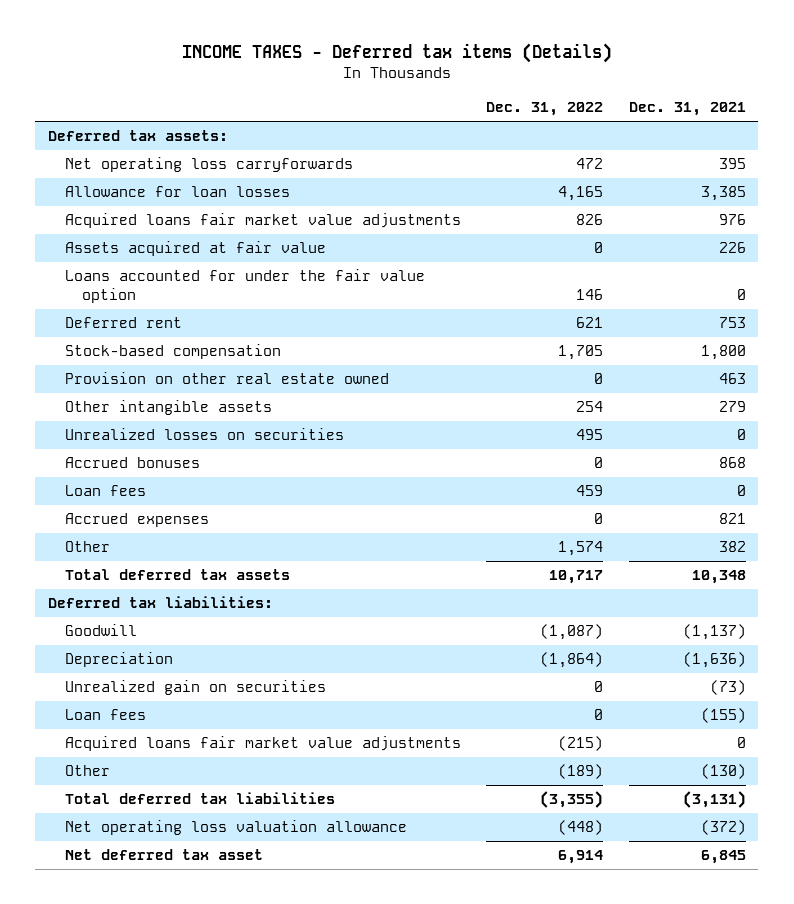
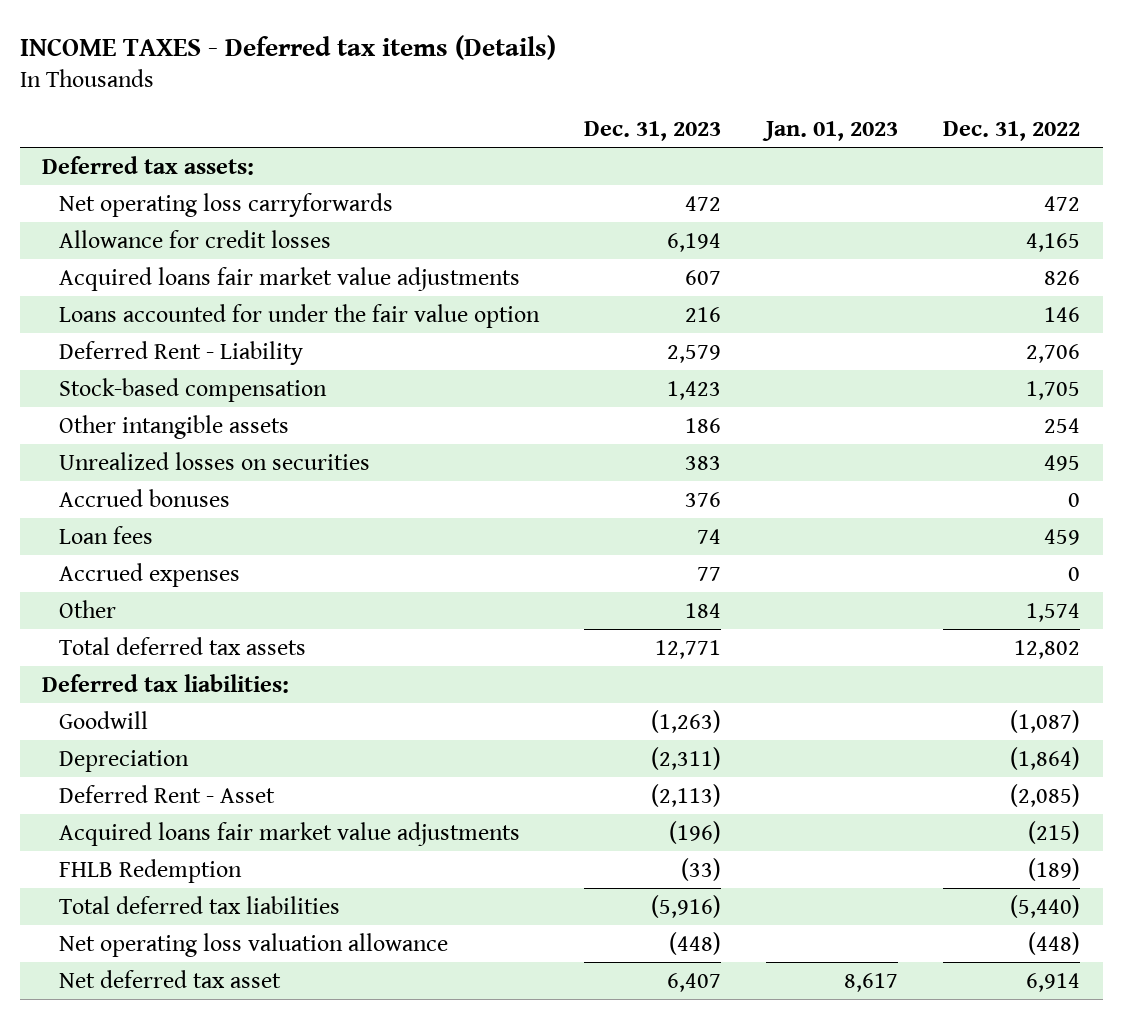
[628,102,746,117] Dec. 31, 2021 -> none
none -> [584,121,722,142] Dec. 31, 2023
none -> [762,121,899,142] Jan. 01, 2023
[65,186,291,198] Allowance for loan losses -> [59,229,332,248] Allowance for credit losses
[65,241,327,257] Assets acquired at fair value -> none
[65,317,183,329] Deferred rent -> [59,340,304,365] Deferred Rent - Liability
[576,317,604,329] 621 -> [1026,343,1081,363] 2,706
[65,372,390,385] Provision on other real estate owned -> none
[549,570,604,585] 10,717 -> [1014,639,1081,659] 12,802
[65,680,327,696] Unrealized gain on securities -> none
[65,709,147,721] Loan fees -> none
none -> [59,784,276,803] Deferred Rent - Asset
[65,765,111,777] Other -> [59,858,243,883] FHLB Redemption
[540,791,604,809] (3,355) -> [1010,894,1081,918] (5,440)

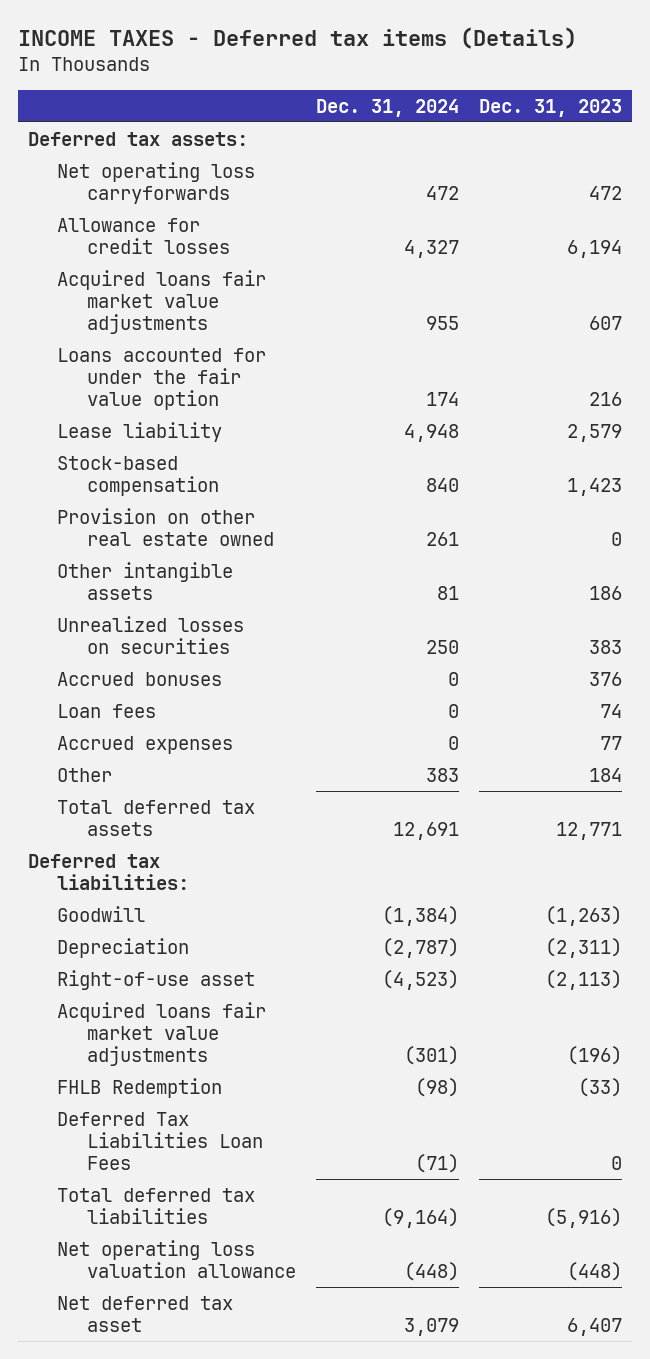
[762,121,899,142] Jan. 01, 2023 -> none
[943,121,1081,142] Dec. 31, 2022 -> none
none -> [315,98,459,117] Dec. 31, 2024
[59,340,304,365] Deferred Rent - Liability -> [57,421,223,442] Lease liability
none -> [57,507,274,546] Provision on other real estate owned
[59,784,276,803] Deferred Rent - Asset -> [57,969,256,990] Right-of-use asset
none -> [57,1111,263,1170] Deferred Tax Liabilities Loan Fees

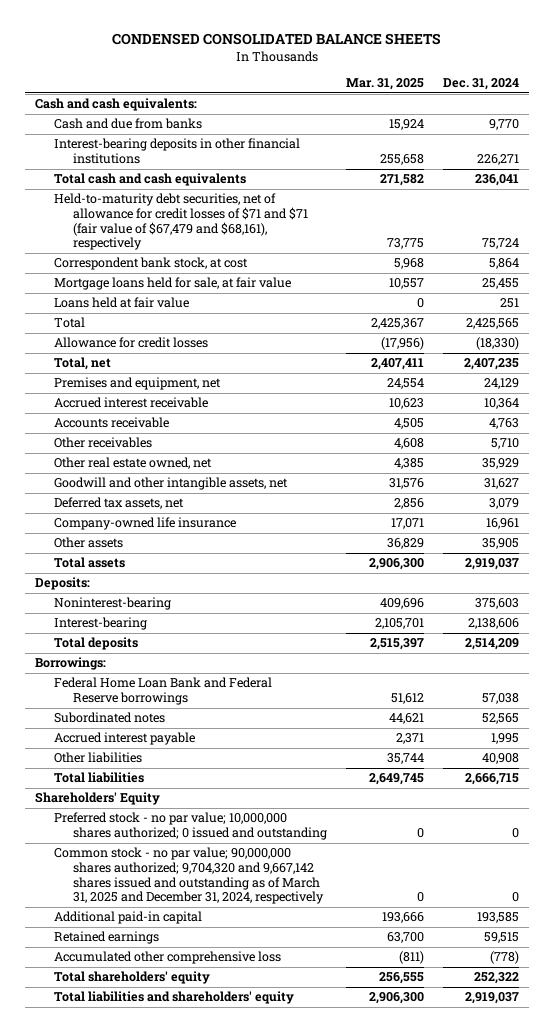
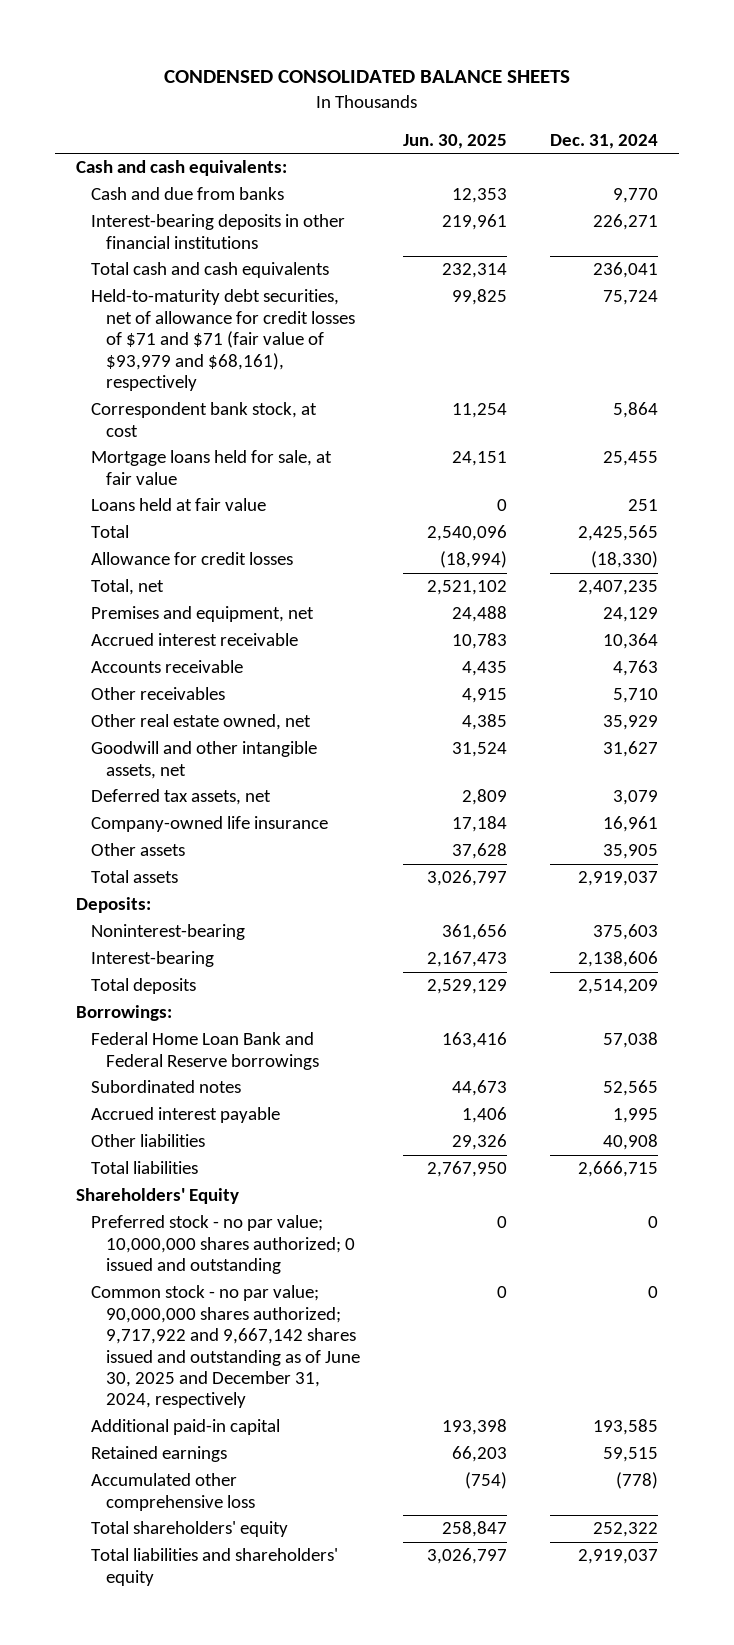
[346,78,425,91] Mar. 31, 2025 -> none
none -> [403,133,508,149] Jun. 30, 2025
[53,193,308,251] Held-to-maturity debt securities, net of allowance for credit losses of $71 and $71 (fair value of $67,479 and $68,161), respectively -> [91,289,356,392] Held-to-maturity debt securities, net of allowance for credit losses of $71 and $71 (fair value of $93,979 and $68,161), respectively
[53,847,324,905] Common stock - no par value; 90,000,000 shares authorized; 9,704,320 and 9,667,142 shares issued and outstanding as of March 31, 2025 and December 31, 2024, respectively -> [91,1285,361,1409] Common stock - no par value; 90,000,000 shares authorized; 9,717,922 and 9,667,142 shares issued and outstanding as of June 30, 2025 and December 31, 2024, respectively

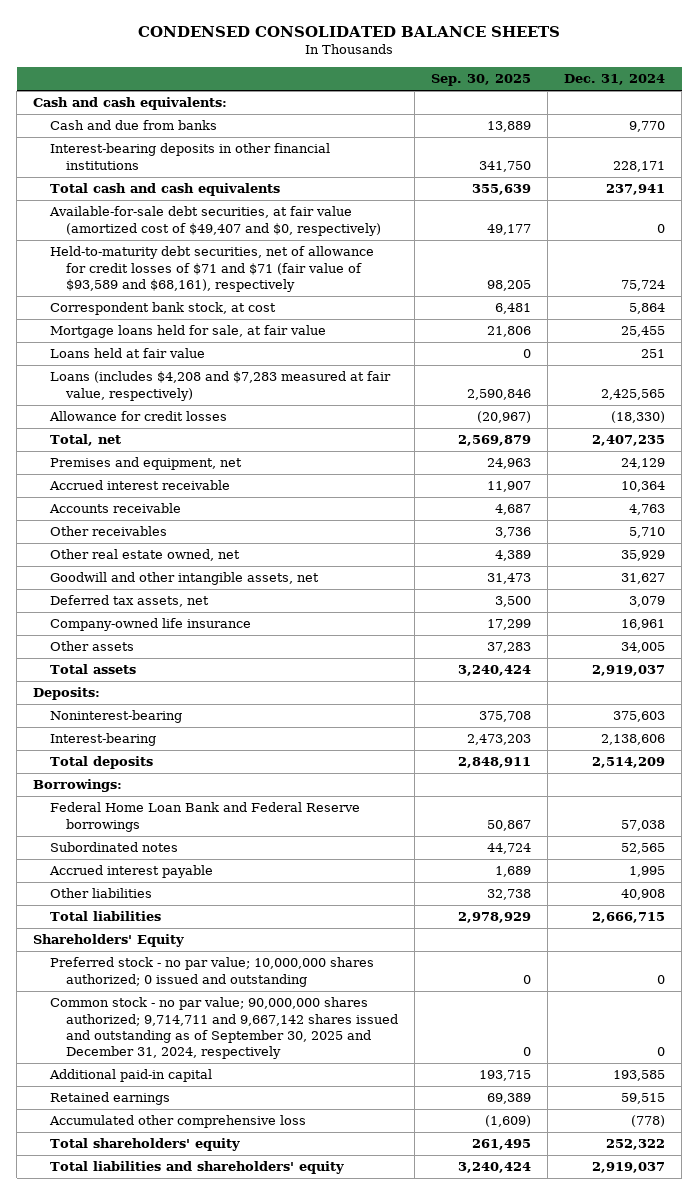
[403,133,508,149] Jun. 30, 2025 -> none
none -> [430,74,531,87] Sep. 30, 2025
[592,214,658,231] 226,271 -> [613,160,666,172] 228,171
[592,262,658,279] 236,041 -> [606,184,666,196] 237,941
none -> [48,206,381,236] Available-for-sale debt securities, at fair value (amortized cost of $49,407 and $0, respectively)
[91,289,356,392] Held-to-maturity debt securities, net of allowance for credit losses of $71 and $71 (fair value of $93,979 and $68,161), respectively -> [49,246,374,293] Held-to-maturity debt securities, net of allowance for credit losses of $71 and $71 (fair value of $93,589 and $68,161), respectively
[91,525,130,539] Total -> [49,371,391,401] Loans (includes $4,208 and $7,283 measured at fair value, respectively)
[602,844,658,860] 35,905 -> [621,642,666,654] 34,005
[91,1285,361,1409] Common stock - no par value; 90,000,000 shares authorized; 9,717,922 and 9,667,142 shares issued and outstanding as of June 30, 2025 and December 31, 2024, respectively -> [49,997,398,1060] Common stock - no par value; 90,000,000 shares authorized; 9,714,711 and 9,667,142 shares issued and outstanding as of September 30, 2025 and December 31, 2024, respectively

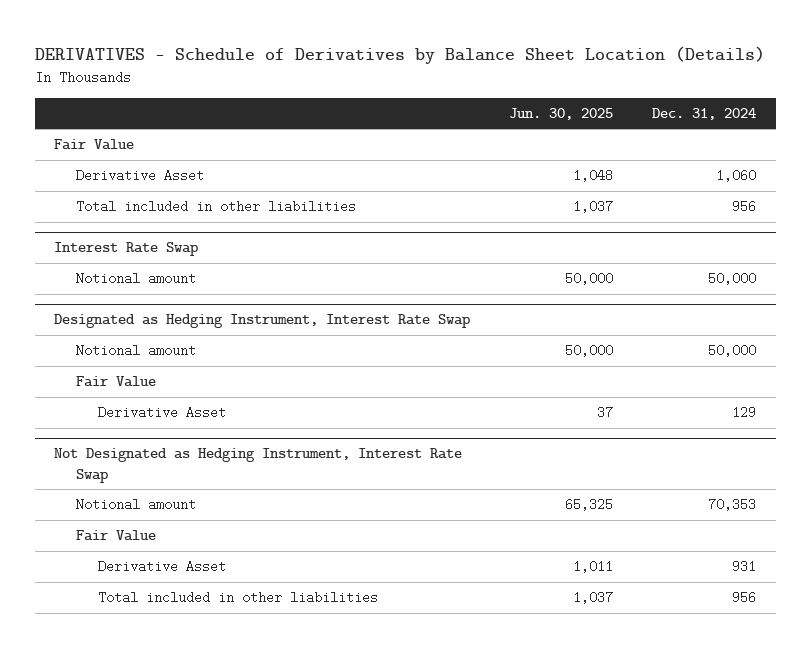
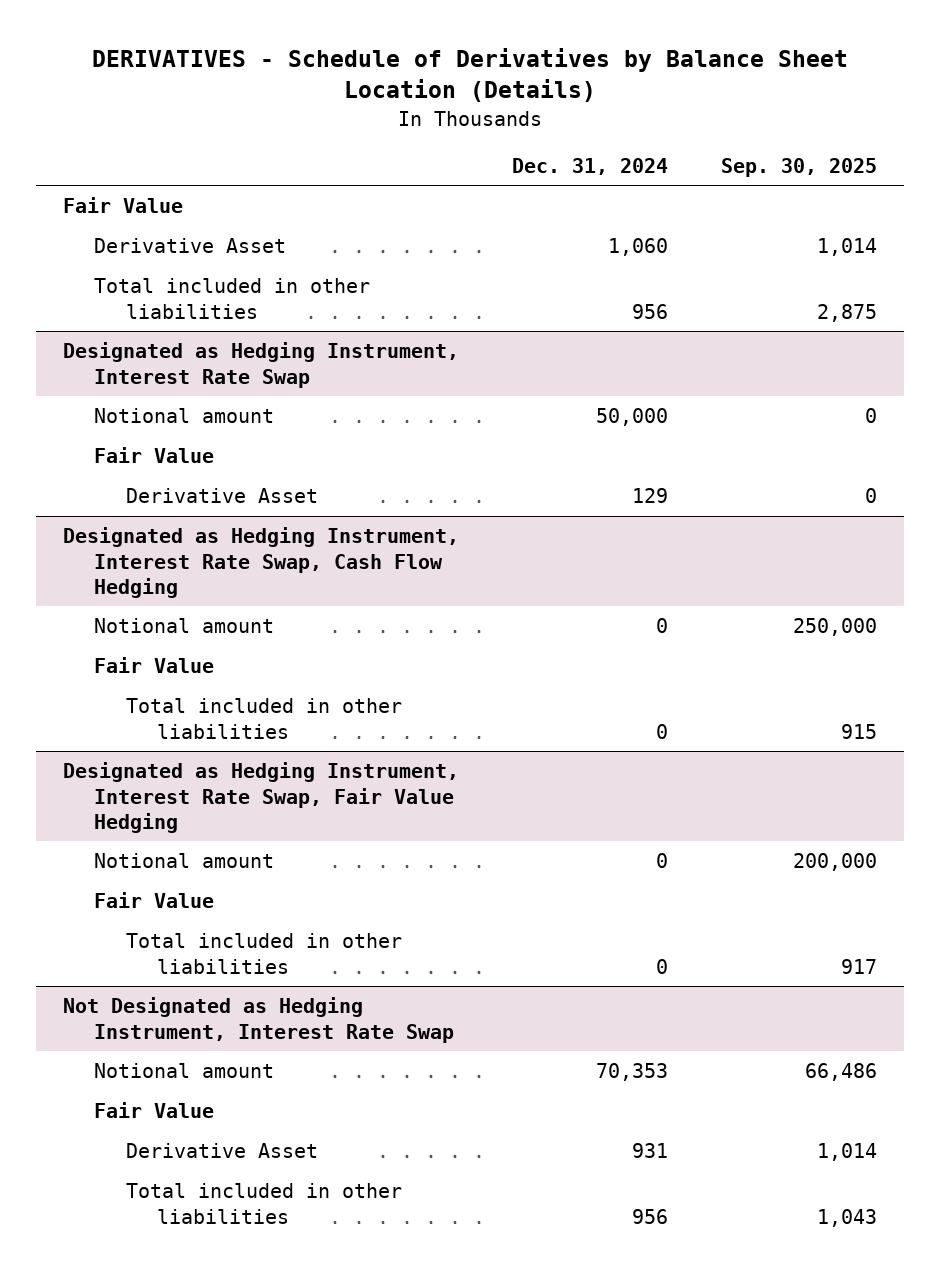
[509,108,614,121] Jun. 30, 2025 -> none
none -> [721,157,878,177] Sep. 30, 2025
[54,242,199,257] Interest Rate Swap -> none
[76,272,197,286] Notional amount -> none
none -> [62,527,459,598] Designated as Hedging Instrument, Interest Rate Swap, Cash Flow Hedging
none -> [94,618,275,634] Notional amount
none -> [94,657,215,674] Fair Value
none -> [125,698,402,739] Total included in other liabilities
none -> [62,762,459,833] Designated as Hedging Instrument, Interest Rate Swap, Fair Value Hedging
none -> [94,853,275,869] Notional amount
none -> [94,892,215,909] Fair Value
none -> [125,933,402,974] Total included in other liabilities

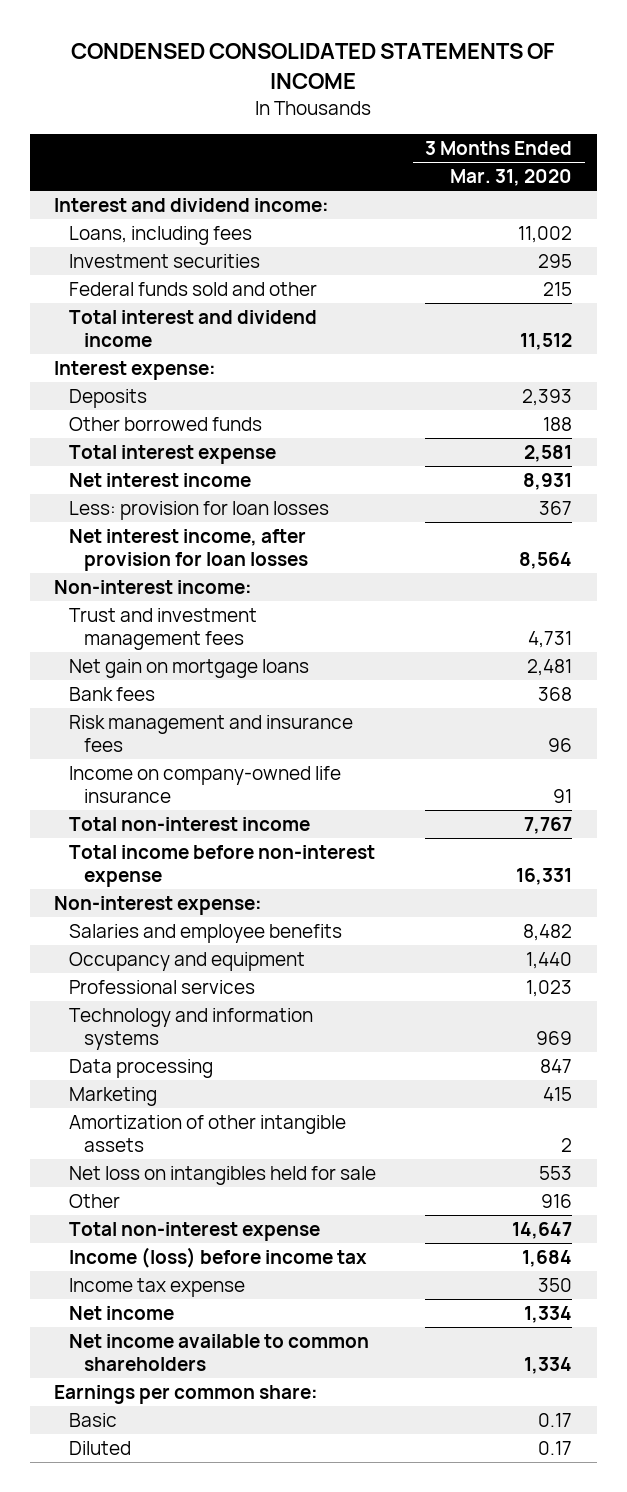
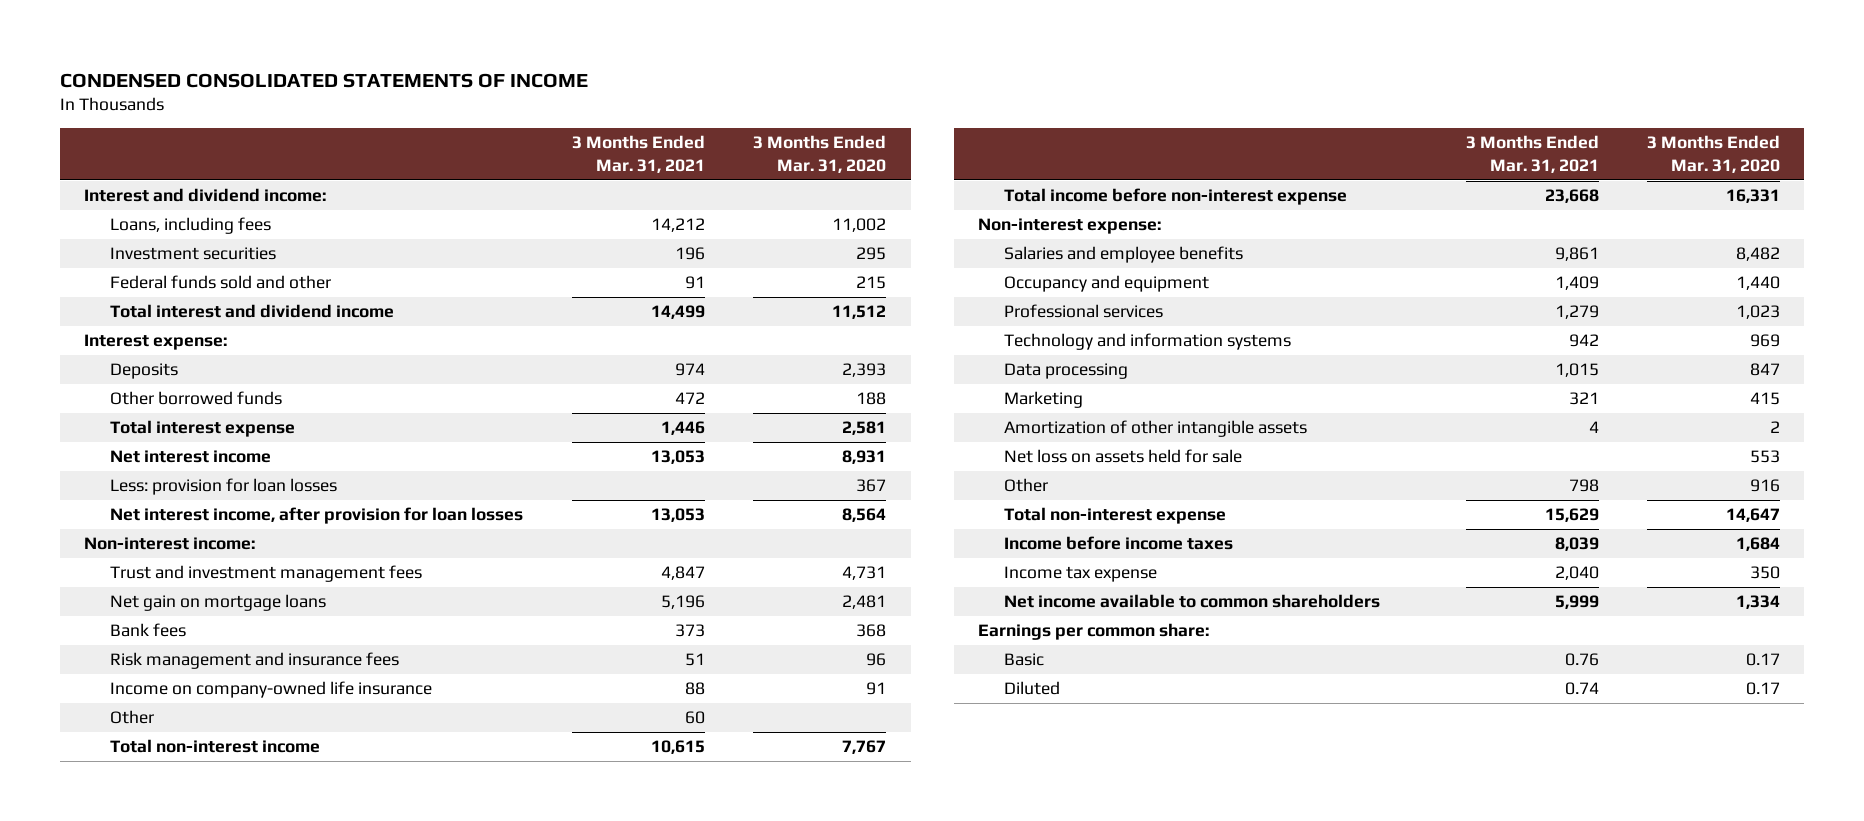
none -> [571,135,705,173] 3 Months Ended Mar. 31, 2021
none -> [109,710,154,725] Other
[69,1165,377,1185] Net loss on intangibles held for sale -> [1003,449,1242,464] Net loss on assets held for sale
[69,1246,368,1268] Income (loss) before income tax -> [1003,536,1233,551] Income before income taxes
[69,1305,175,1320] Net income -> none

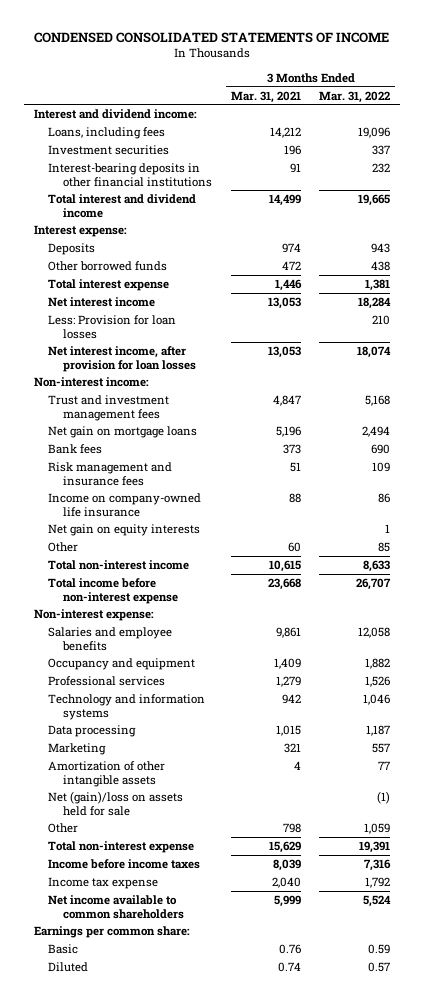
[753,135,887,173] 3 Months Ended Mar. 31, 2020 -> none
none -> [319,90,391,103] Mar. 31, 2022
[109,275,331,290] Federal funds sold and other -> [48,163,213,187] Interest-bearing deposits in other financial institutions
[109,478,337,496] Less: provision for loan losses -> [48,315,177,339] Less: Provision for loan losses
none -> [48,524,201,537] Net gain on equity interests
[1003,449,1242,464] Net loss on assets held for sale -> [48,791,184,816] Net (gain)/loss on assets held for sale

